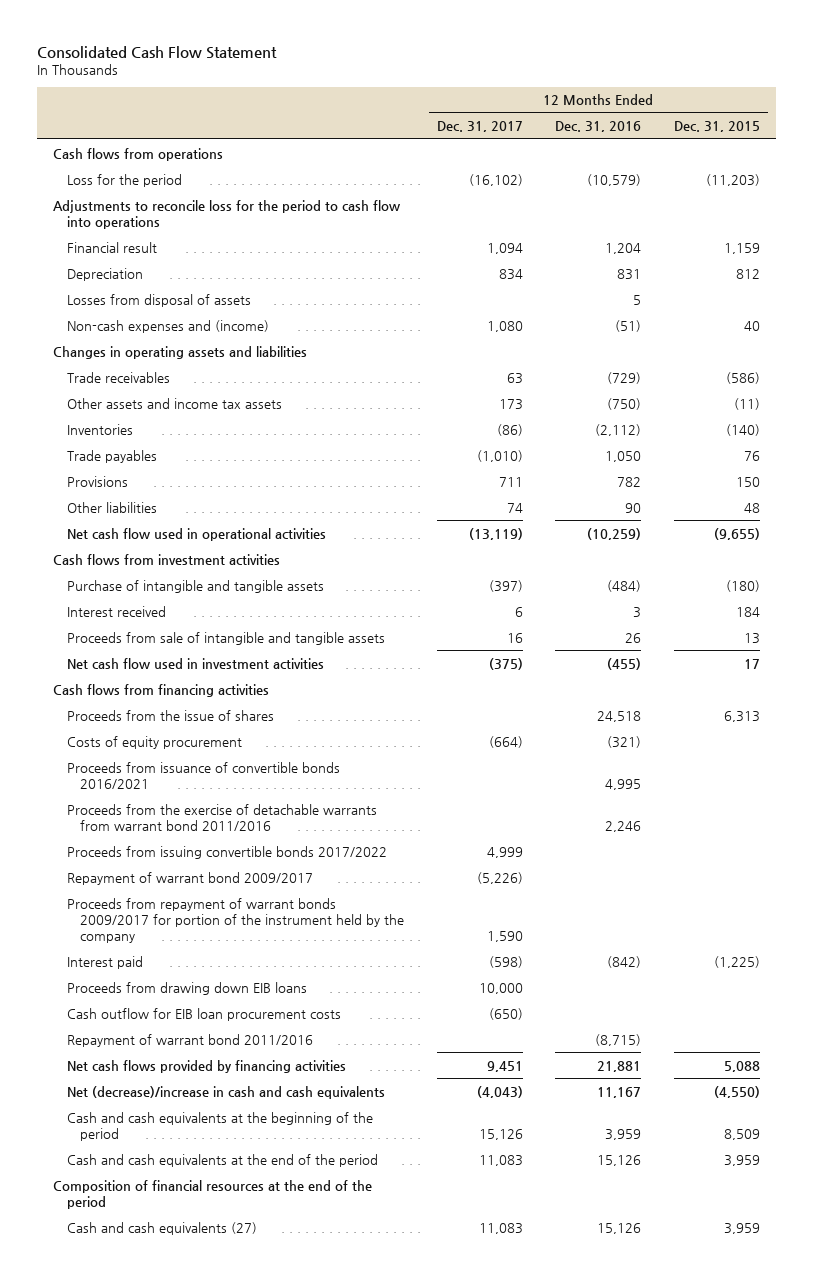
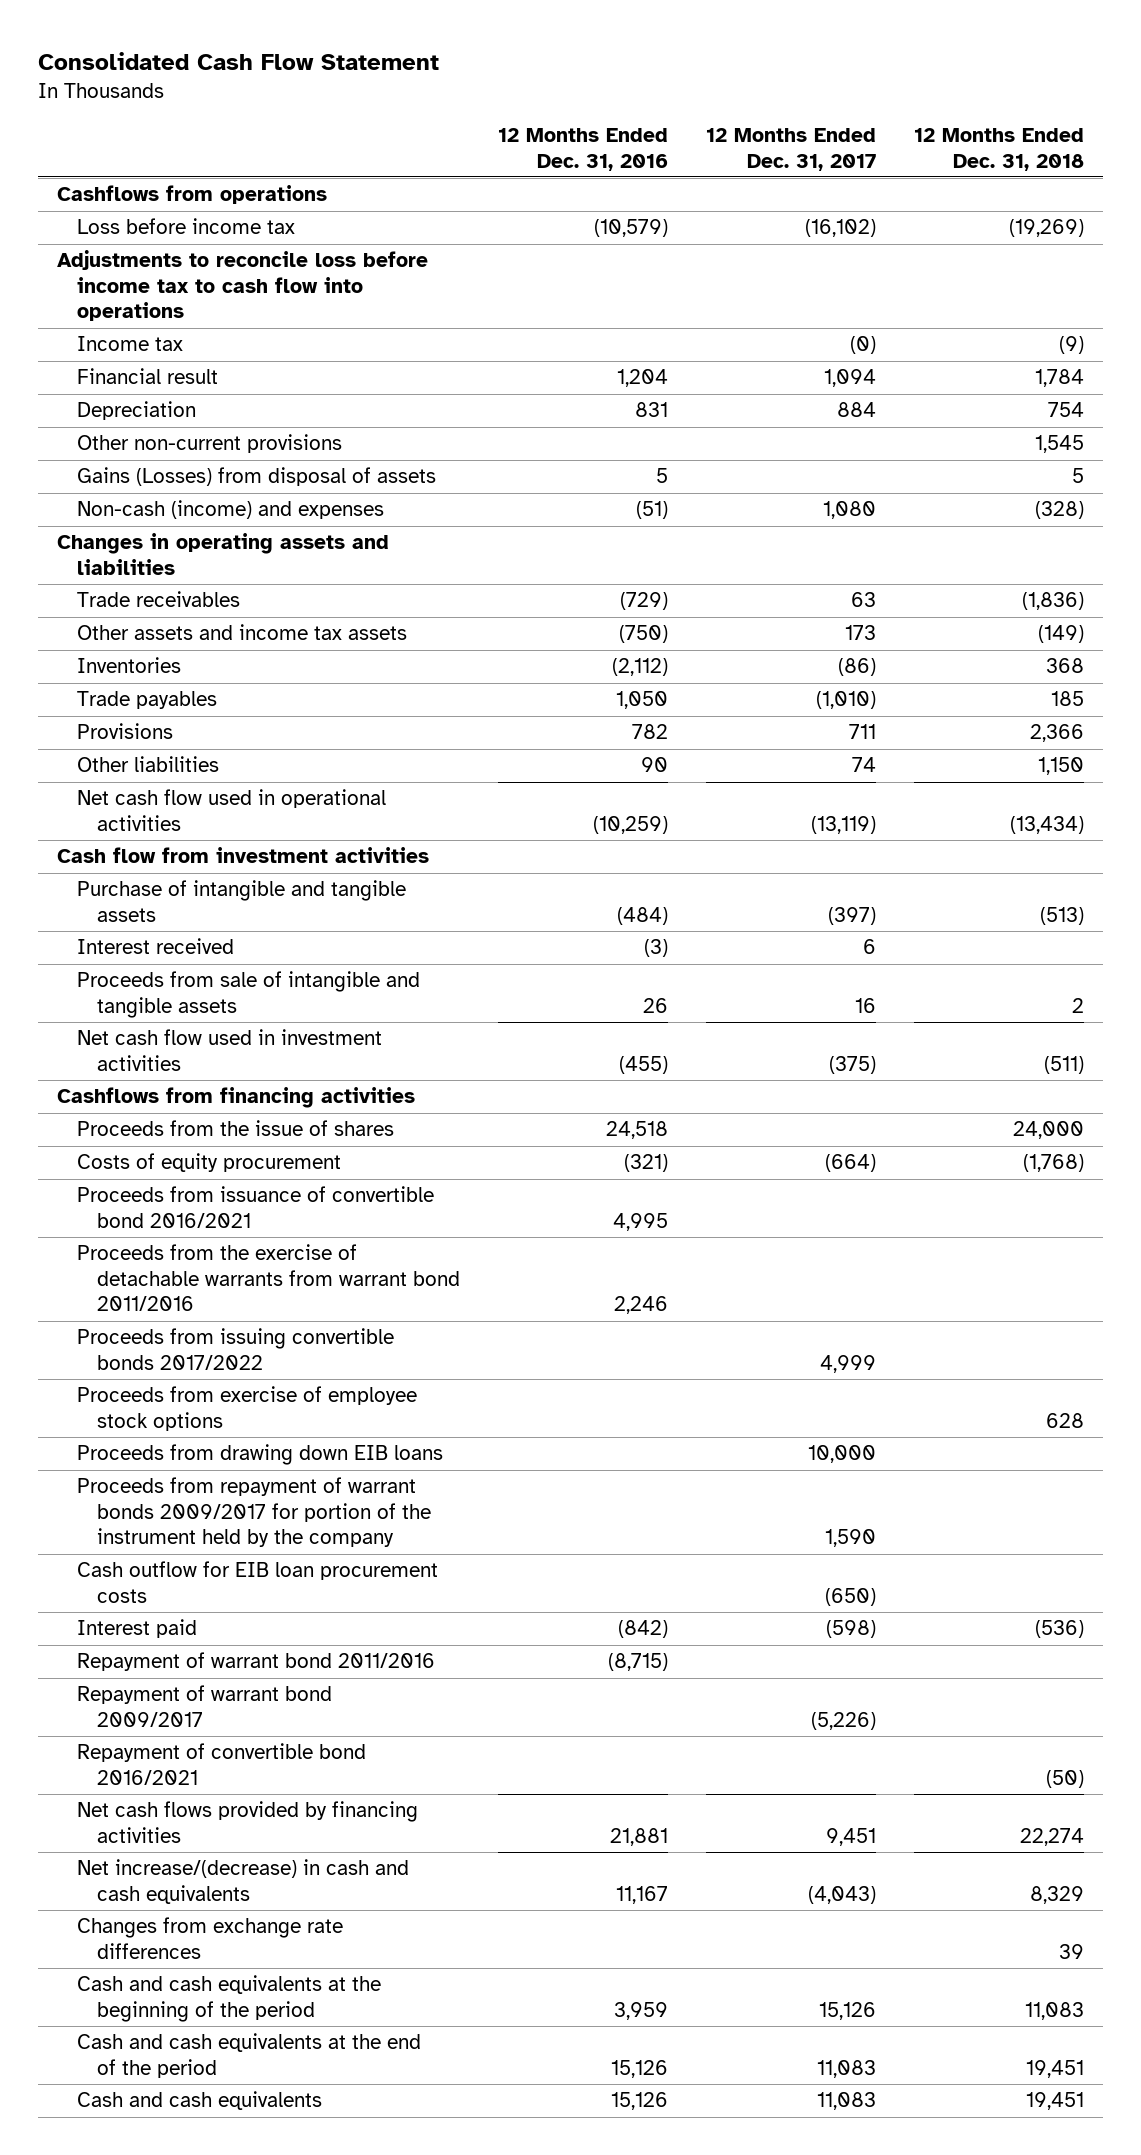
[673,121,760,133] Dec. 31, 2015 -> none
none -> [914,128,1085,171] 12 Months Ended Dec. 31, 2018
[53,147,224,161] Cash flows from operations -> [57,185,328,205] Cashflows from operations
[66,173,182,187] Loss for the period -> [77,218,296,235] Loss before income tax
[53,199,402,229] Adjustments to reconcile loss for the period to cash flow into operations -> [57,250,429,322] Adjustments to reconcile loss before income tax to cash flow into operations
none -> [77,336,184,352] Income tax
[498,268,523,280] 834 -> [837,402,877,418] 884
none -> [77,434,343,454] Other non-current provisions
[66,293,251,307] Losses from disposal of assets -> [77,467,437,487] Gains (Losses) from disposal of assets
[66,319,269,333] Non-cash expenses and (income) -> [77,500,385,520] Non-cash (income) and expenses
[53,553,281,565] Cash flows from investment activities -> [57,847,430,864] Cash flow from investment activities
[633,606,642,618] 3 -> [644,939,669,958] (3)
[53,683,270,697] Cash flows from financing activities -> [57,1087,416,1109] Cashflows from financing activities
[66,761,340,789] Proceeds from issuance of convertible bonds 2016/2021 -> [77,1186,435,1228] Proceeds from issuance of convertible bond 2016/2021
none -> [77,1386,418,1431] Proceeds from exercise of employee stock options
[66,897,405,943] Proceeds from repayment of warrant bonds 2009/2017 for portion of the instrument held by the company -> [77,1477,432,1548] Proceeds from repayment of warrant bonds 2009/2017 for portion of the instrument held by the company
[66,955,143,969] Interest paid -> [77,1619,198,1639] Interest paid
[66,871,313,885] Repayment of warrant bond 2009/2017 -> [77,1685,333,1727] Repayment of warrant bond 2009/2017
none -> [77,1743,367,1785] Repayment of convertible bond 2016/2021
[66,1085,385,1099] Net (decrease)/increase in cash and cash equivalents -> [77,1859,410,1904] Net increase/(decrease) in cash and cash equivalents
none -> [77,1917,344,1959] Changes from exchange rate differences
[53,1179,373,1209] Composition of financial resources at the end of the period -> none
[66,1221,257,1235] Cash and cash equivalents (27) -> [77,2091,323,2111] Cash and cash equivalents

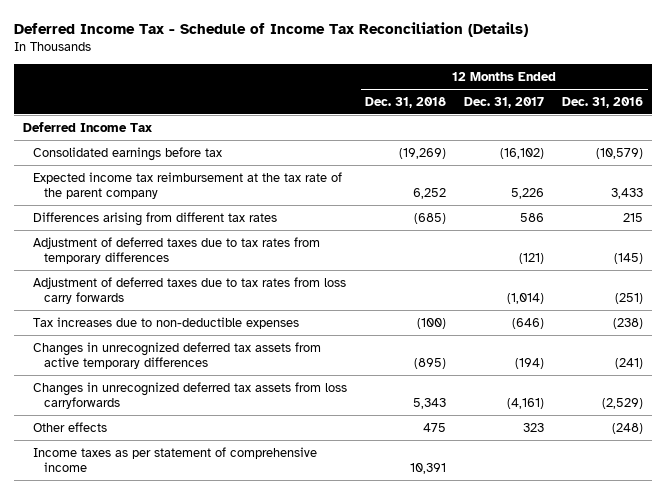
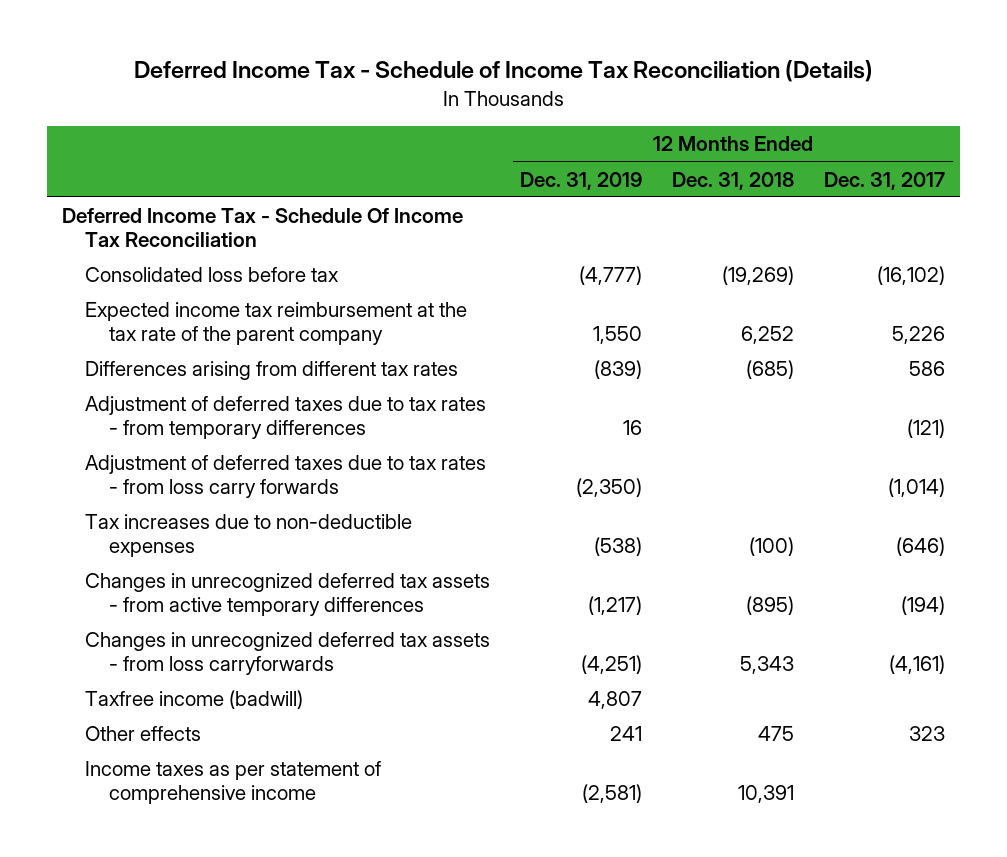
[562,96,644,108] Dec. 31, 2016 -> none
none -> [520,171,643,190] Dec. 31, 2019
[22,121,152,132] Deferred Income Tax -> [61,208,463,247] Deferred Income Tax - Schedule Of Income Tax Reconciliation
[33,146,223,161] Consolidated earnings before tax -> [85,267,340,283] Consolidated loss before tax
[33,236,321,265] Adjustment of deferred taxes due to tax rates from temporary differences -> [85,396,487,439] Adjustment of deferred taxes due to tax rates - from temporary differences
[33,276,347,305] Adjustment of deferred taxes due to tax rates from loss carry forwards -> [85,455,487,498] Adjustment of deferred taxes due to tax rates - from loss carry forwards
[33,341,322,370] Changes in unrecognized deferred tax assets from active temporary differences -> [85,573,491,616] Changes in unrecognized deferred tax assets - from active temporary differences
[33,381,348,410] Changes in unrecognized deferred tax assets from loss carryforwards -> [85,632,491,675] Changes in unrecognized deferred tax assets - from loss carryforwards
none -> [85,690,304,710] Taxfree income (badwill)

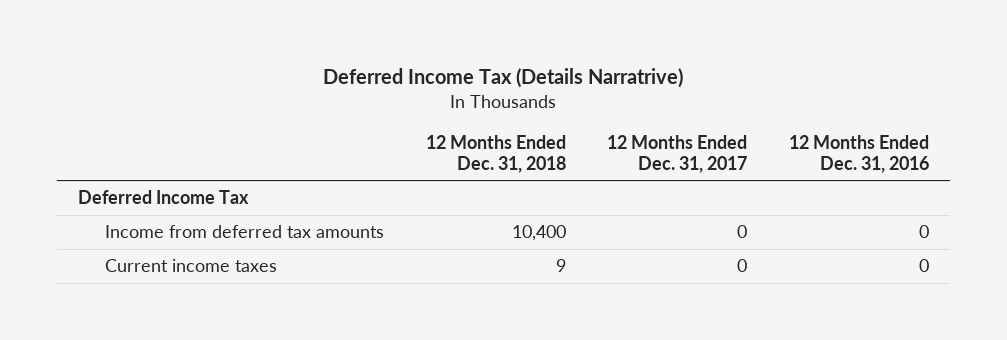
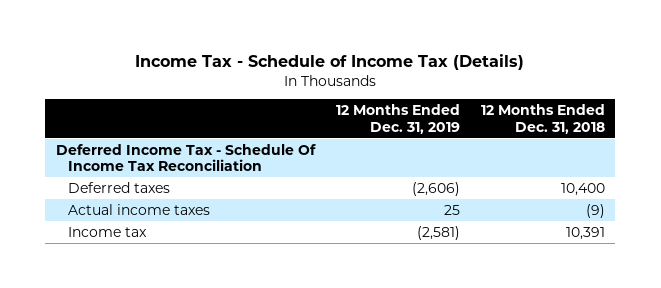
[323,68,684,89] Deferred Income Tax (Details Narratrive) -> [135,53,525,70] Income Tax - Schedule of Income Tax (Details)
[607,134,748,173] 12 Months Ended Dec. 31, 2017 -> none
[788,134,929,173] 12 Months Ended Dec. 31, 2016 -> none
none -> [335,104,460,134] 12 Months Ended Dec. 31, 2019
[77,190,249,205] Deferred Income Tax -> [55,143,316,172] Deferred Income Tax - Schedule Of Income Tax Reconciliation
[105,225,385,239] Income from deferred tax amounts -> [67,181,170,193] Deferred taxes
[105,259,278,273] Current income taxes -> [67,203,210,215] Actual income taxes
[555,259,566,273] 9 -> [585,203,605,218] (9)
none -> [67,226,147,237] Income tax

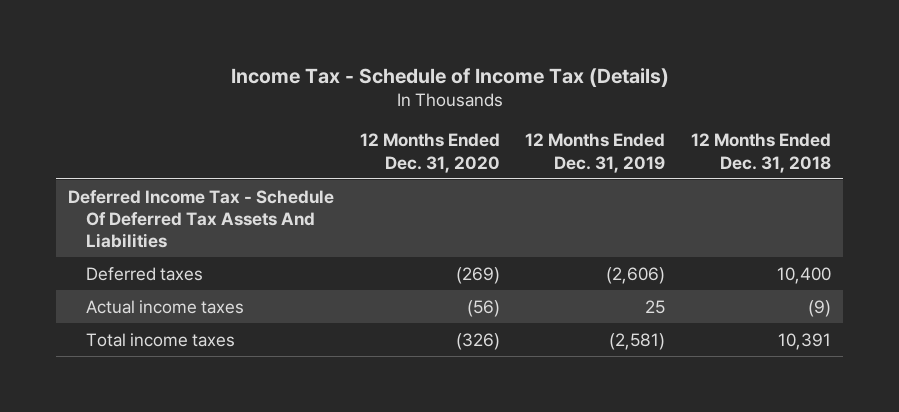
none -> [359,133,500,173] 12 Months Ended Dec. 31, 2020
[55,143,316,172] Deferred Income Tax - Schedule Of Income Tax Reconciliation -> [68,189,335,248] Deferred Income Tax - Schedule Of Deferred Tax Assets And Liabilities
[67,226,147,237] Income tax -> [85,332,235,347] Total income taxes

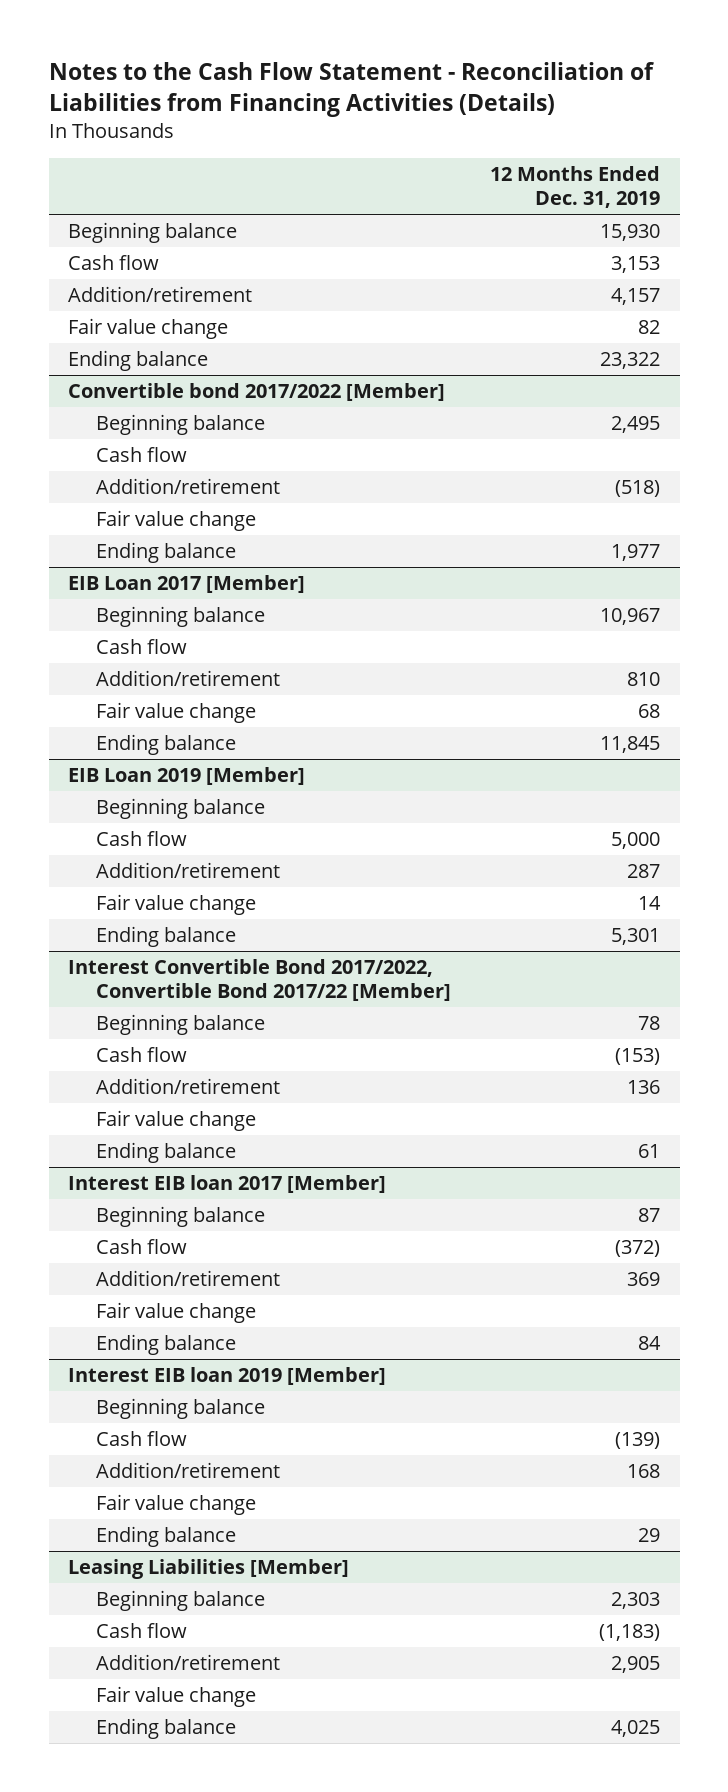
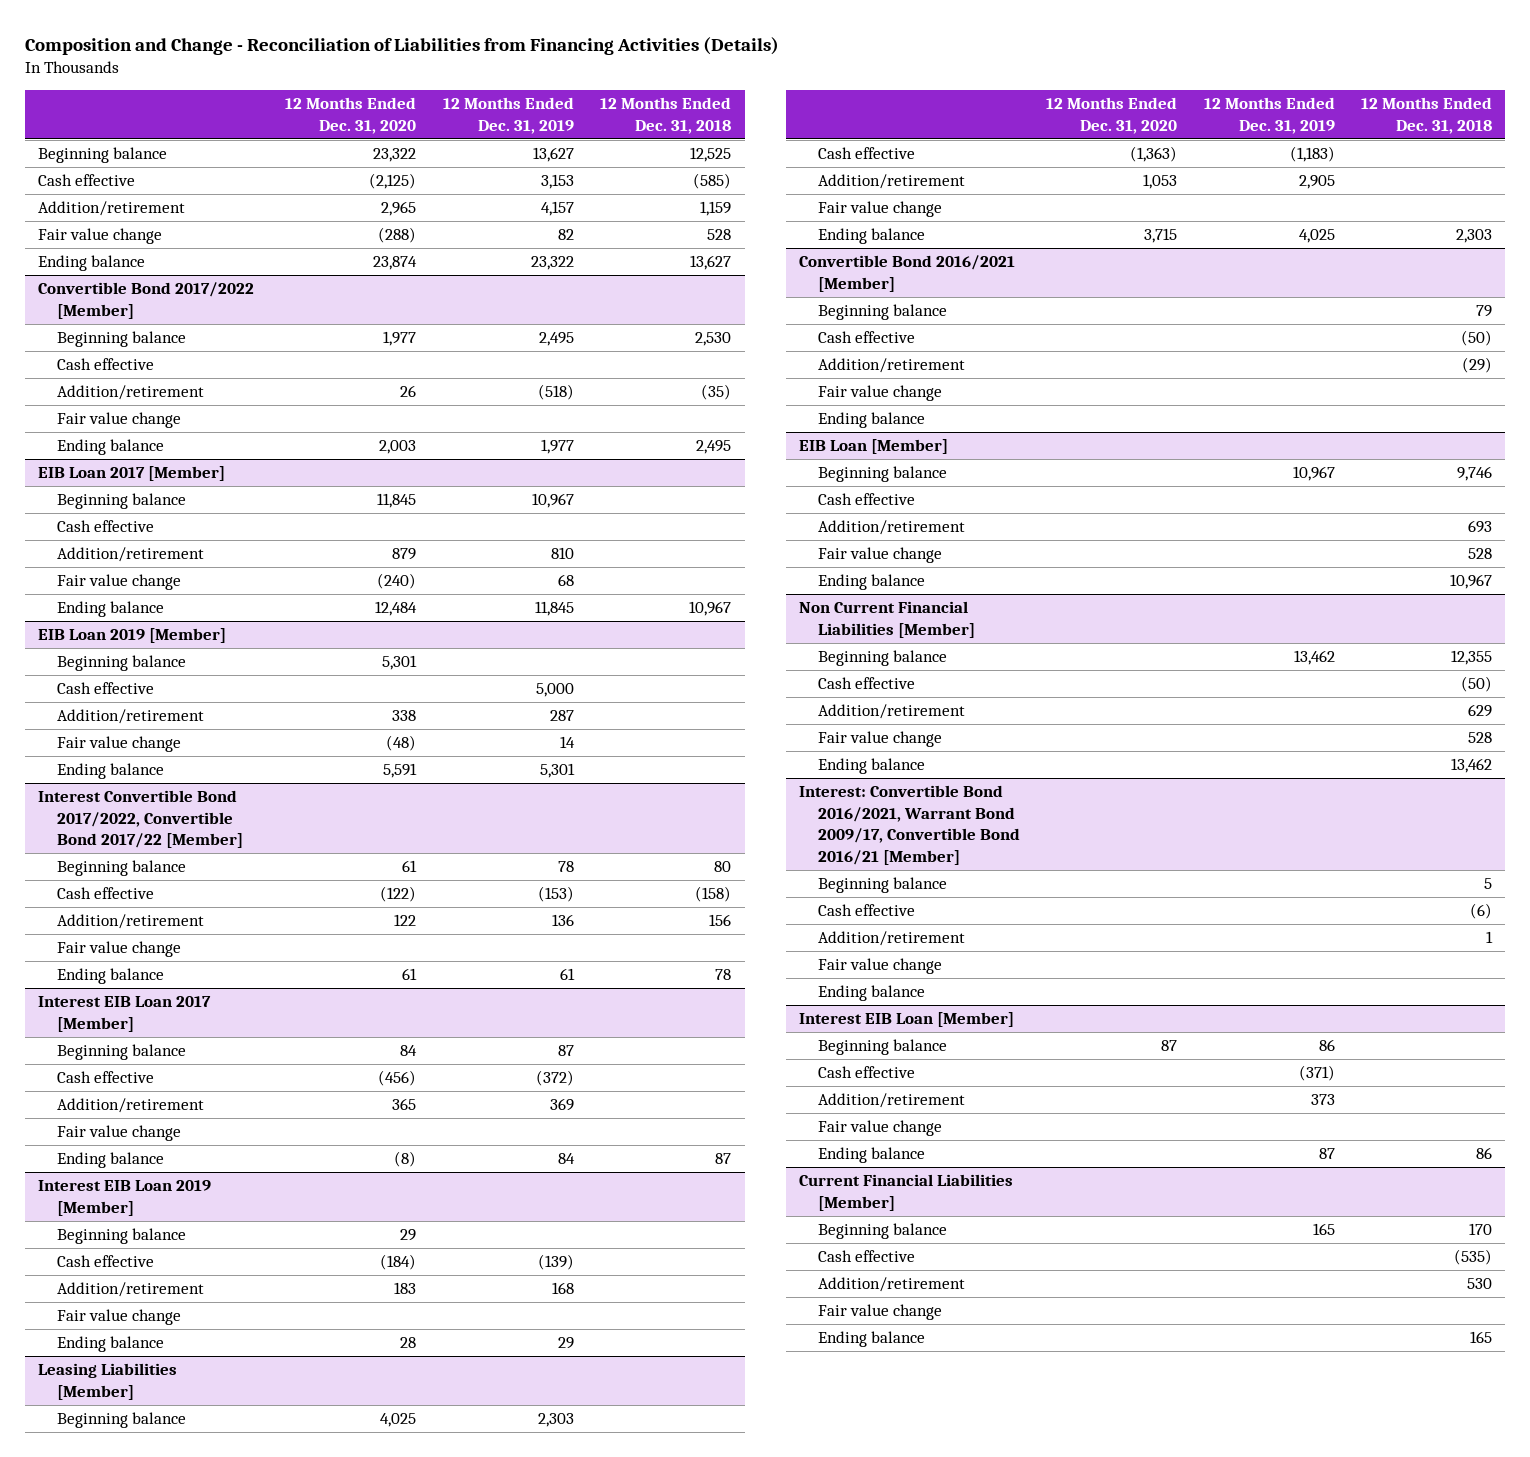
[48,61,654,117] Notes to the Cash Flow Statement - Reconciliation of Liabilities from Financing Activities (Details) -> [24,36,779,55] Composition and Change - Reconciliation of Liabilities from Financing Activities (Details)
none -> [285,96,417,134] 12 Months Ended Dec. 31, 2020
none -> [600,96,732,134] 12 Months Ended Dec. 31, 2018
[600,223,661,241] 15,930 -> [532,147,574,163] 13,627
[68,254,160,270] Cash flow -> [38,174,136,187] Cash effective
[68,382,446,401] Convertible bond 2017/2022 [Member] -> [38,282,255,319] Convertible Bond 2017/2022 [Member]
[95,446,187,462] Cash flow -> [56,358,154,371] Cash effective
[95,638,187,654] Cash flow -> [56,520,154,533] Cash effective
[95,830,187,846] Cash flow -> [56,682,154,695] Cash effective
[95,1046,187,1062] Cash flow -> [56,887,154,900] Cash effective
[68,1174,387,1193] Interest EIB loan 2017 [Member] -> [38,996,212,1032] Interest EIB Loan 2017 [Member]
[95,1238,187,1254] Cash flow -> [56,1071,154,1084] Cash effective
[68,1366,387,1385] Interest EIB loan 2019 [Member] -> [38,1180,212,1216] Interest EIB Loan 2019 [Member]
[95,1430,187,1446] Cash flow -> [56,1255,154,1268] Cash effective
[95,1622,187,1638] Cash flow -> [817,147,915,160] Cash effective
none -> [799,255,1016,292] Convertible Bond 2016/2021 [Member]
none -> [817,304,947,321] Beginning balance
none -> [817,331,915,344] Cash effective
none -> [817,358,965,374] Addition/retirement
none -> [817,385,942,402] Fair value change
none -> [817,412,925,429] Ending balance
none -> [799,439,949,455] EIB Loan [Member]
none -> [817,466,947,483] Beginning balance
none -> [817,493,915,506] Cash effective
none -> [817,520,965,536] Addition/retirement
none -> [817,547,942,564] Fair value change
none -> [817,574,925,591] Ending balance
none -> [799,601,975,638] Non Current Financial Liabilities [Member]
none -> [817,650,947,667] Beginning balance
none -> [817,677,915,690] Cash effective
none -> [817,704,965,720] Addition/retirement
none -> [817,731,942,748] Fair value change
none -> [817,758,925,775] Ending balance
none -> [799,785,1020,865] Interest: Convertible Bond 2016/2021, Warrant Bond 2009/17, Convertible Bond 2016/21 [Member]
none -> [817,877,947,894] Beginning balance
none -> [817,904,915,917] Cash effective
none -> [817,931,965,947] Addition/retirement
none -> [817,958,942,975] Fair value change
none -> [817,985,925,1002] Ending balance
none -> [799,1012,1015,1028] Interest EIB Loan [Member]
none -> [817,1039,947,1056] Beginning balance
none -> [817,1066,915,1079] Cash effective
none -> [817,1093,965,1109] Addition/retirement
none -> [817,1120,942,1137] Fair value change
none -> [817,1147,925,1164] Ending balance
none -> [799,1174,1014,1211] Current Financial Liabilities [Member]
none -> [817,1223,947,1240] Beginning balance
none -> [817,1250,915,1263] Cash effective
none -> [817,1277,965,1293] Addition/retirement
none -> [817,1304,942,1321] Fair value change
none -> [817,1331,925,1348] Ending balance

